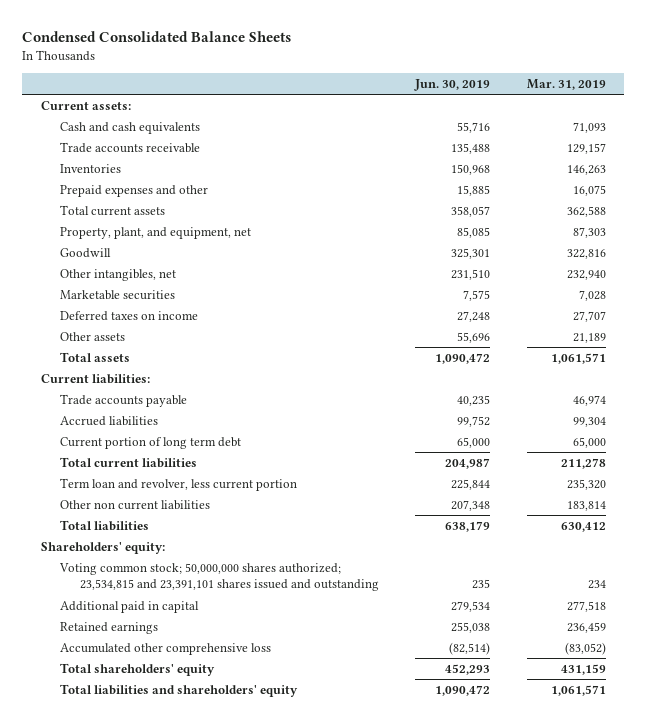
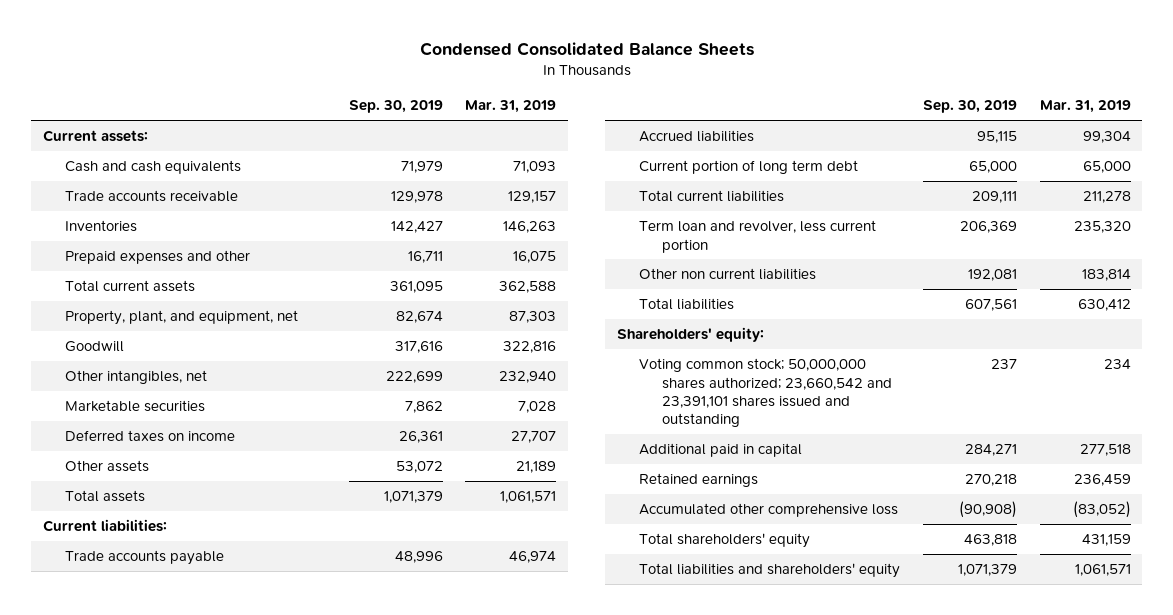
[414,78,491,91] Jun. 30, 2019 -> none
none -> [348,100,443,114] Sep. 30, 2019
[59,562,380,592] Voting common stock; 50,000,000 shares authorized; 23,534,815 and 23,391,101 shares issued and outstanding -> [639,358,892,428] Voting common stock; 50,000,000 shares authorized; 23,660,542 and 23,391,101 shares issued and outstanding

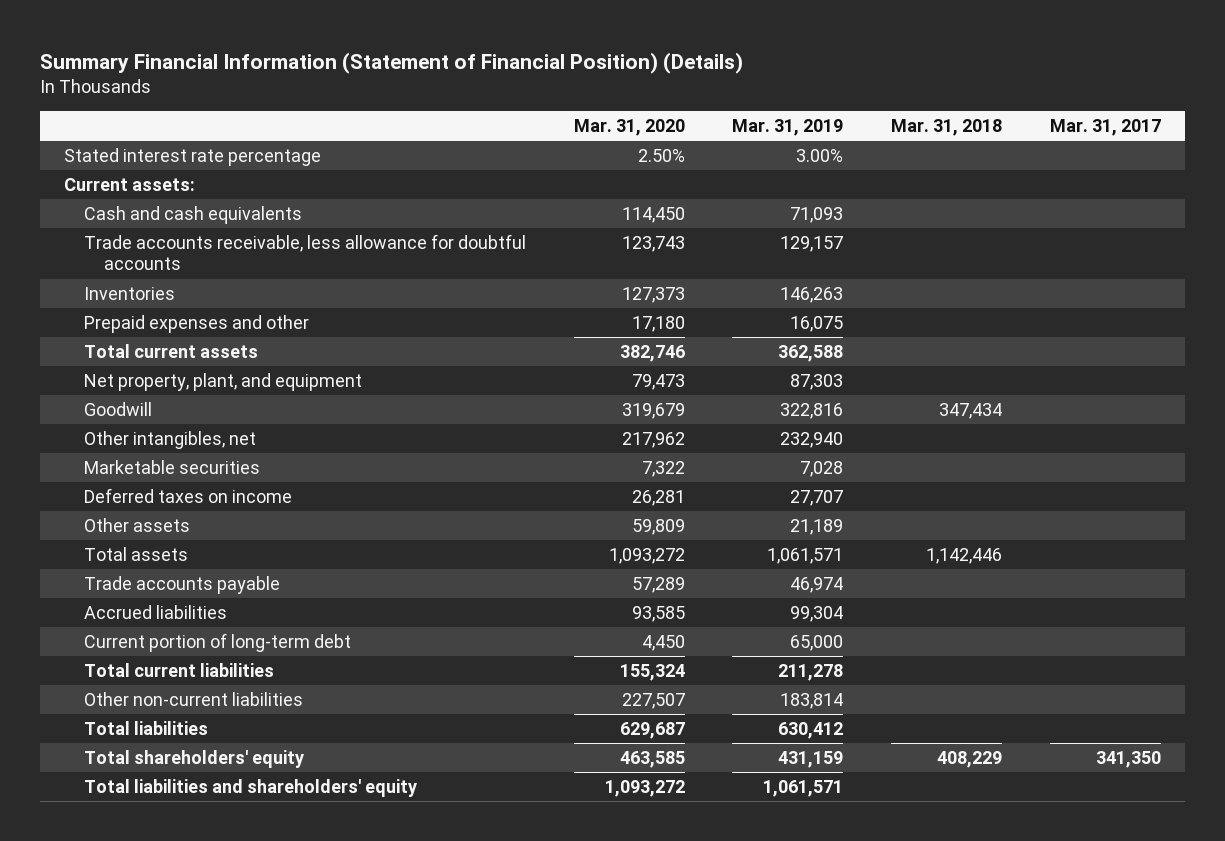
[419,41,754,56] Condensed Consolidated Balance Sheets -> [40,51,744,74] Summary Financial Information (Statement of Financial Position) (Details)
[348,100,443,114] Sep. 30, 2019 -> none
none -> [573,119,685,137] Mar. 31, 2020
none -> [891,119,1003,137] Mar. 31, 2018
none -> [1049,119,1161,137] Mar. 31, 2017
none -> [64,148,322,167] Stated interest rate percentage
[64,190,238,203] Trade accounts receivable -> [83,234,526,271] Trade accounts receivable, less allowance for doubtful accounts
[64,310,298,326] Property, plant, and equipment, net -> [83,373,362,392] Net property, plant, and equipment
[42,519,167,533] Current liabilities: -> none
[639,160,859,175] Current portion of long term debt -> [83,633,351,653] Current portion of long-term debt
[639,220,877,253] Term loan and revolver, less current portion -> none
[639,268,817,281] Other non current liabilities -> [83,692,303,707] Other non-current liabilities
[616,327,764,343] Shareholders' equity: -> none
[639,358,892,428] Voting common stock; 50,000,000 shares authorized; 23,660,542 and 23,391,101 shares issued and outstanding -> none
[639,443,803,458] Additional paid in capital -> none
[639,473,759,488] Retained earnings -> none
[639,503,899,518] Accumulated other comprehensive loss -> none

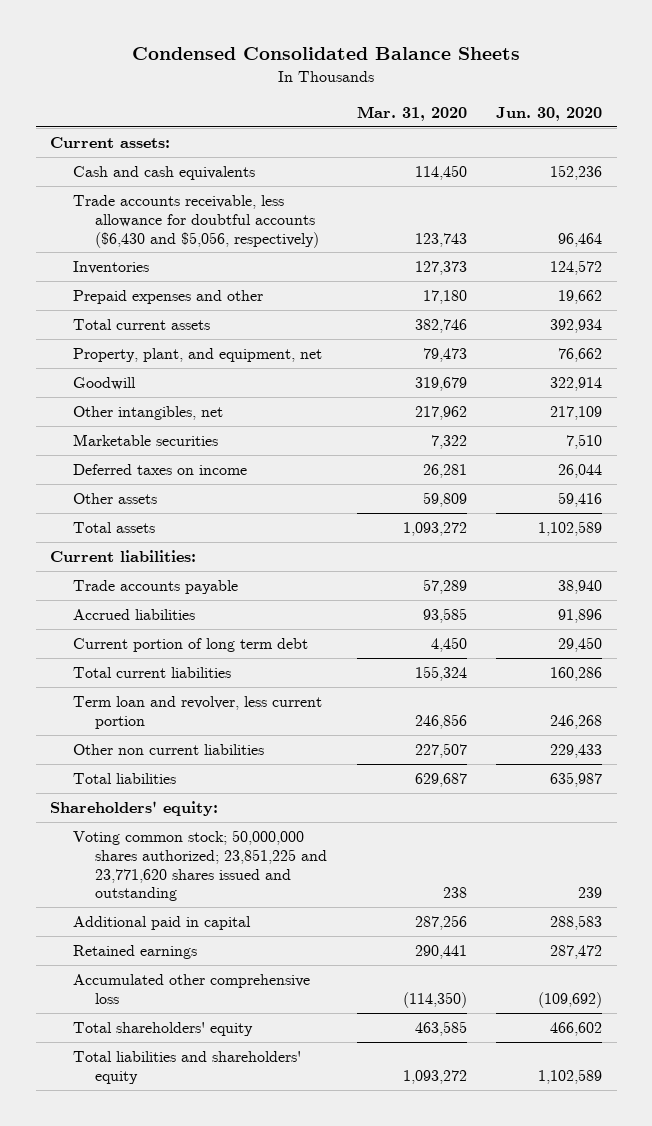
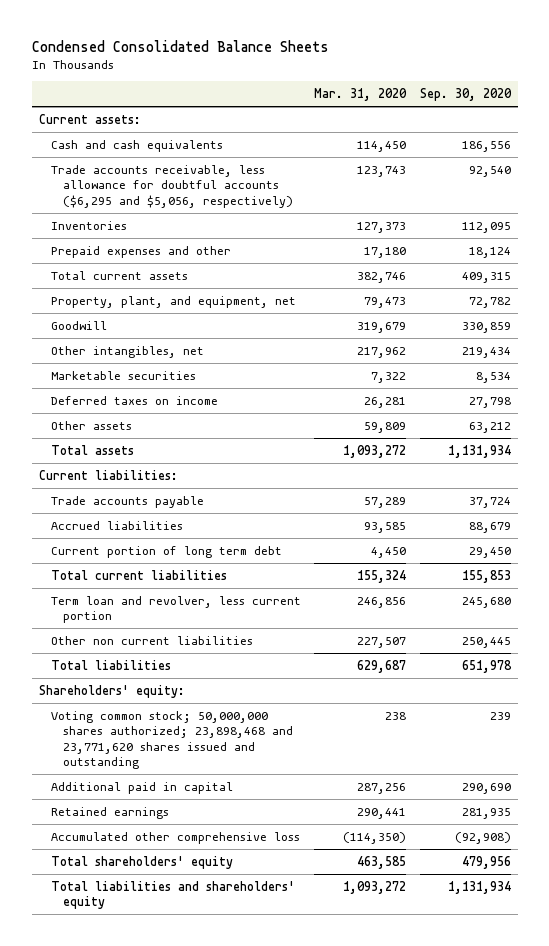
[496,106,603,121] Jun. 30, 2020 -> none
none -> [419,88,512,102] Sep. 30, 2020
[72,194,320,248] Trade accounts receivable, less allowance for doubtful accounts ($6,430 and $5,056, respectively) -> [51,164,294,208] Trade accounts receivable, less allowance for doubtful accounts ($6,295 and $5,056, respectively)
[72,829,328,902] Voting common stock; 50,000,000 shares authorized; 23,851,225 and 23,771,620 shares issued and outstanding -> [51,710,294,770] Voting common stock; 50,000,000 shares authorized; 23,898,468 and 23,771,620 shares issued and outstanding

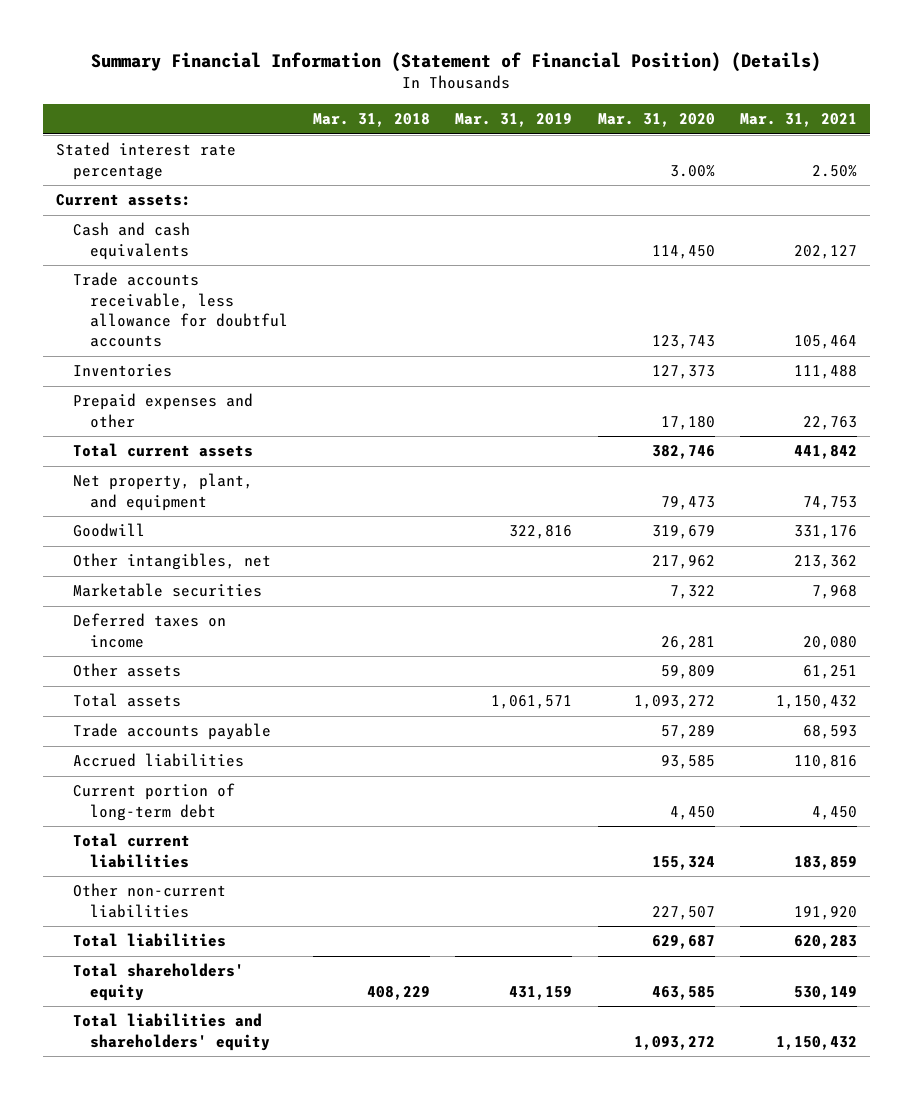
[31,39,329,52] Condensed Consolidated Balance Sheets -> [91,52,822,73] Summary Financial Information (Statement of Financial Position) (Details)
[419,88,512,102] Sep. 30, 2020 -> none
none -> [312,113,430,128] Mar. 31, 2018
none -> [455,113,573,128] Mar. 31, 2019
none -> [739,113,857,128] Mar. 31, 2021
none -> [55,142,236,180] Stated interest rate percentage
[51,164,294,208] Trade accounts receivable, less allowance for doubtful accounts ($6,295 and $5,056, respectively) -> [72,272,288,348] Trade accounts receivable, less allowance for doubtful accounts
[51,295,297,308] Property, plant, and equipment, net -> [72,473,253,511] Net property, plant, and equipment
[38,469,178,480] Current liabilities: -> none
[51,545,283,558] Current portion of long term debt -> [72,783,235,821] Current portion of long-term debt
[51,595,302,624] Term loan and revolver, less current portion -> none
[51,635,254,645] Other non current liabilities -> [72,883,226,918] Other non-current liabilities
[38,684,185,698] Shareholders' equity: -> none
[51,710,294,770] Voting common stock; 50,000,000 shares authorized; 23,898,468 and 23,771,620 shares issued and outstanding -> none
[51,781,234,794] Additional paid in capital -> none
[51,806,170,819] Retained earnings -> none
[51,831,301,844] Accumulated other comprehensive loss -> none

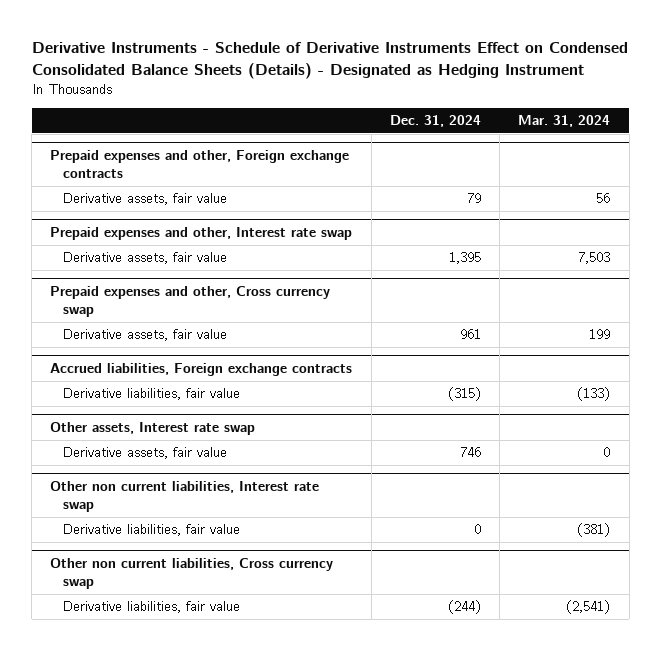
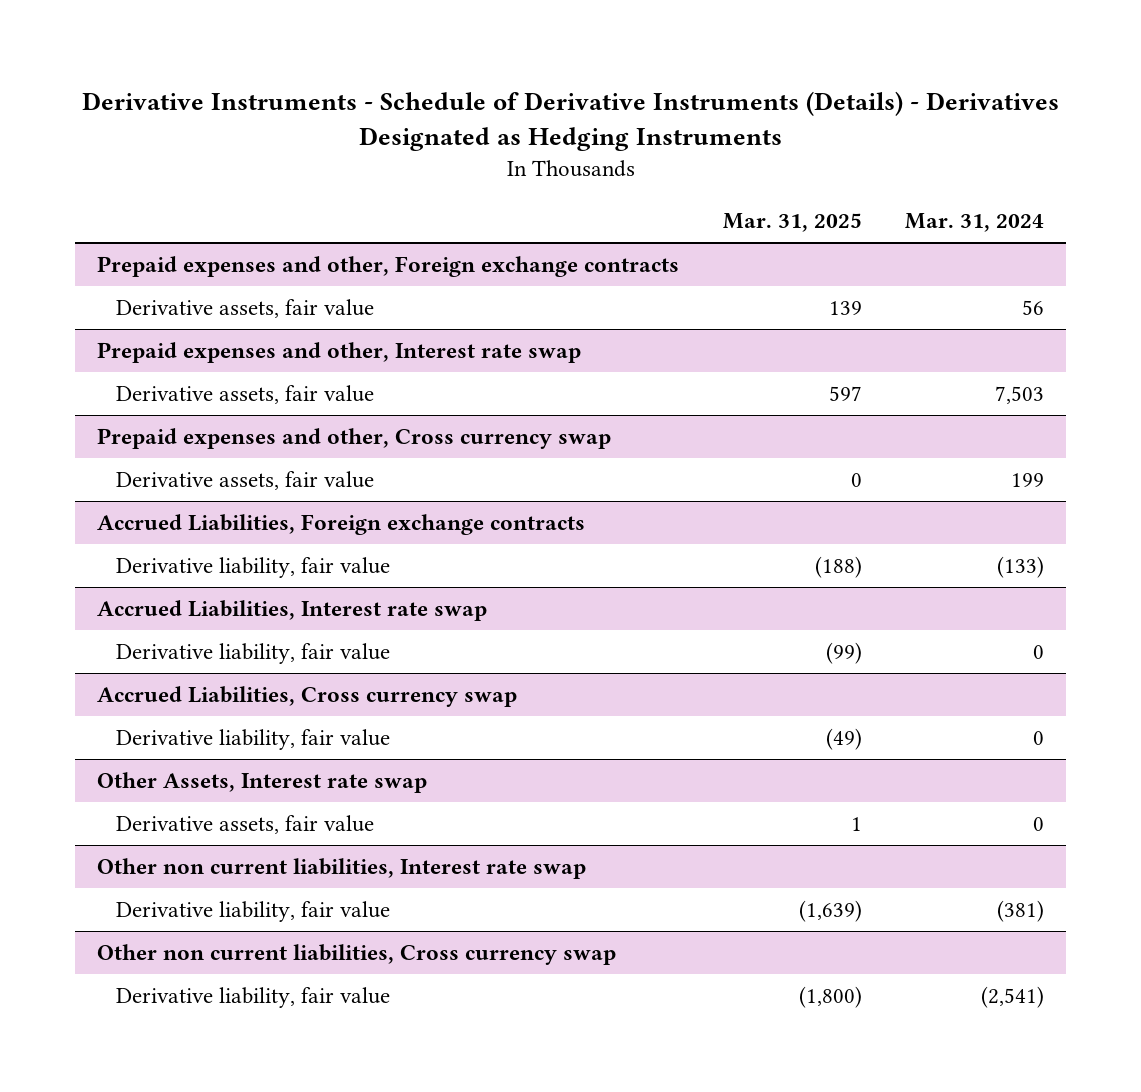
[31,42,628,80] Derivative Instruments - Schedule of Derivative Instruments Effect on Condensed Consolidated Balance Sheets (Details) - Designated as Hedging Instrument -> [81,90,1059,152] Derivative Instruments - Schedule of Derivative Instruments (Details) - Derivatives Designated as Hedging Instruments
[389,115,481,128] Dec. 31, 2024 -> none
none -> [722,212,862,232] Mar. 31, 2025
[50,363,353,377] Accrued liabilities, Foreign exchange contracts -> [96,514,585,536] Accrued Liabilities, Foreign exchange contracts
[63,388,241,401] Derivative liabilities, fair value -> [116,557,391,579] Derivative liability, fair value
none -> [96,600,487,622] Accrued Liabilities, Interest rate swap
none -> [116,643,391,665] Derivative liability, fair value
none -> [96,686,517,708] Accrued Liabilities, Cross currency swap
none -> [116,729,391,751] Derivative liability, fair value
[50,422,256,436] Other assets, Interest rate swap -> [96,772,427,794] Other Assets, Interest rate swap
[63,524,241,537] Derivative liabilities, fair value -> [116,901,391,923] Derivative liability, fair value
[63,601,241,614] Derivative liabilities, fair value -> [116,987,391,1009] Derivative liability, fair value

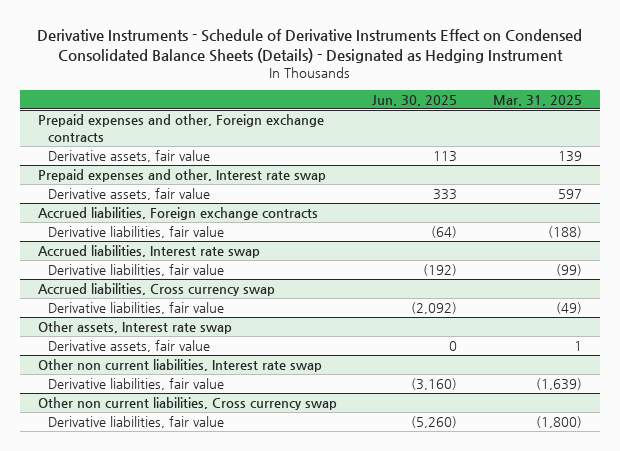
[81,90,1059,152] Derivative Instruments - Schedule of Derivative Instruments (Details) - Derivatives Designated as Hedging Instruments -> [36,28,582,63] Derivative Instruments - Schedule of Derivative Instruments Effect on Condensed Consolidated Balance Sheets (Details) - Designated as Hedging Instrument
[905,212,1045,232] Mar. 31, 2024 -> none
none -> [372,94,458,106] Jun. 30, 2025
[96,428,611,450] Prepaid expenses and other, Cross currency swap -> none
[116,471,375,491] Derivative assets, fair value -> none
[96,514,585,536] Accrued Liabilities, Foreign exchange contracts -> [37,207,318,221] Accrued liabilities, Foreign exchange contracts
[116,557,391,579] Derivative liability, fair value -> [48,226,225,239] Derivative liabilities, fair value
[96,600,487,622] Accrued Liabilities, Interest rate swap -> [37,245,260,259] Accrued liabilities, Interest rate swap
[116,643,391,665] Derivative liability, fair value -> [48,264,225,277] Derivative liabilities, fair value
[96,686,517,708] Accrued Liabilities, Cross currency swap -> [37,283,275,297] Accrued liabilities, Cross currency swap
[116,729,391,751] Derivative liability, fair value -> [48,302,225,315] Derivative liabilities, fair value
[96,772,427,794] Other Assets, Interest rate swap -> [37,321,232,335] Other assets, Interest rate swap
[116,901,391,923] Derivative liability, fair value -> [48,378,225,391] Derivative liabilities, fair value
[116,987,391,1009] Derivative liability, fair value -> [48,416,225,429] Derivative liabilities, fair value

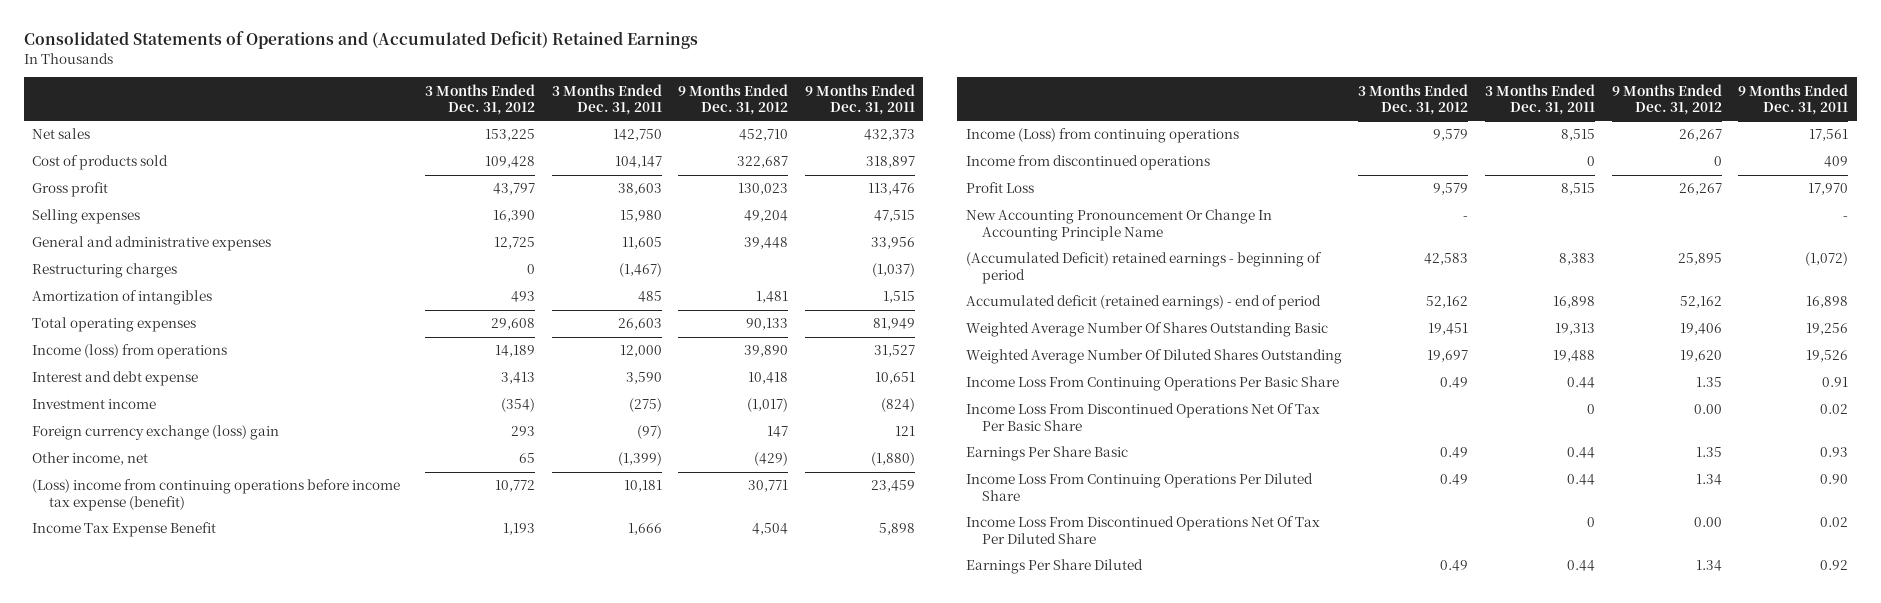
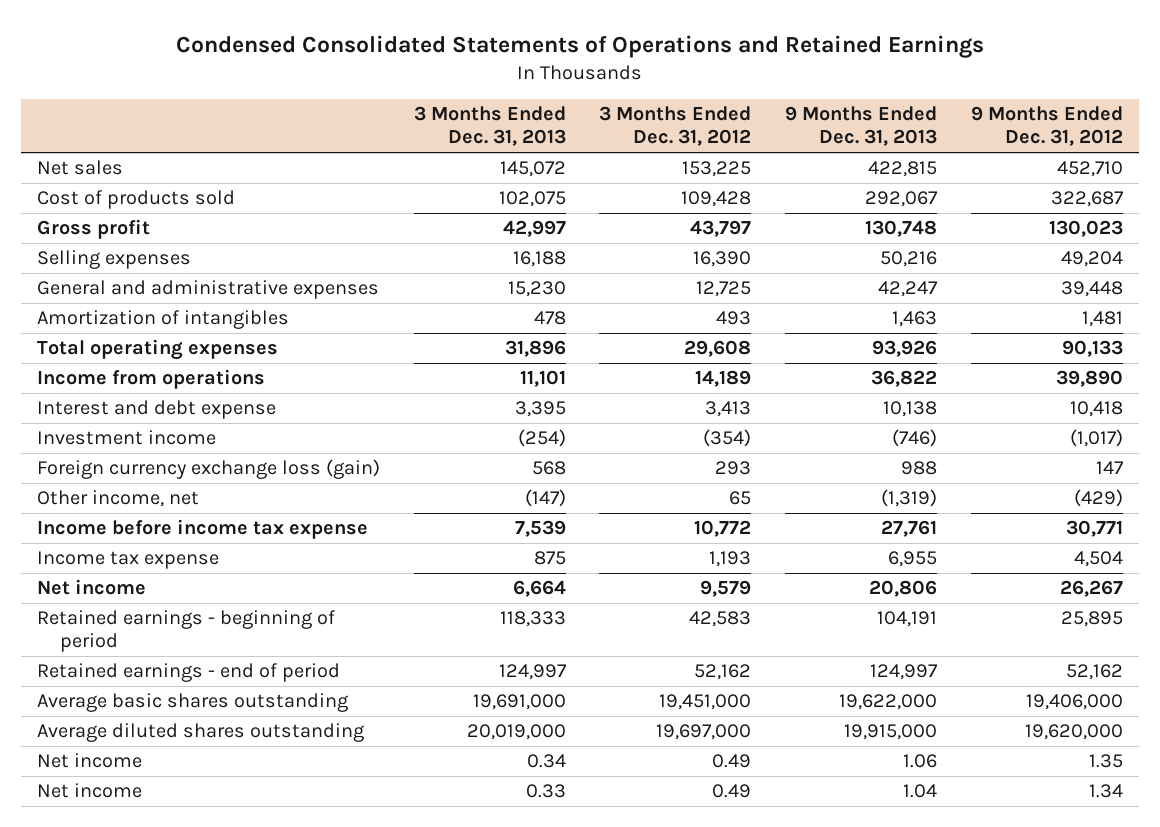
[24,31,699,50] Consolidated Statements of Operations and (Accumulated Deficit) Retained Earnings -> [175,34,984,58] Condensed Consolidated Statements of Operations and Retained Earnings
[551,83,662,115] 3 Months Ended Dec. 31, 2011 -> none
[805,83,916,115] 9 Months Ended Dec. 31, 2011 -> none
none -> [413,106,566,147] 3 Months Ended Dec. 31, 2013
none -> [785,106,938,147] 9 Months Ended Dec. 31, 2013
[32,263,178,279] Restructuring charges -> none
[32,344,228,360] Income (loss) from operations -> [37,369,266,390] Income from operations
[32,425,280,441] Foreign currency exchange (loss) gain -> [37,459,381,480] Foreign currency exchange loss (gain)
[965,128,1239,144] Income (Loss) from continuing operations -> none
[965,155,1210,171] Income from discontinued operations -> none
[965,209,1272,241] New Accounting Pronouncement Or Change In Accounting Principle Name -> none
[965,376,1339,392] Income Loss From Continuing Operations Per Basic Share -> none
[965,403,1320,431] Income Loss From Discontinued Operations Net Of Tax Per Basic Share -> none
[965,473,1313,501] Income Loss From Continuing Operations Per Diluted Share -> none
[965,516,1320,544] Income Loss From Discontinued Operations Net Of Tax Per Diluted Share -> none
[32,479,401,511] (Loss) income from continuing operations before income tax expense (benefit) -> [37,519,369,540] Income before income tax expense
[32,522,217,538] Income Tax Expense Benefit -> [37,551,220,570] Income tax expense
[965,182,1034,194] Profit Loss -> [37,579,147,596] Net income
[965,252,1322,284] (Accumulated Deficit) retained earnings - beginning of period -> [37,610,336,653] Retained earnings - beginning of period
[965,295,1321,311] Accumulated deficit (retained earnings) - end of period -> [37,663,341,683] Retained earnings - end of period
[965,322,1328,338] Weighted Average Number Of Shares Outstanding Basic -> [37,693,349,713] Average basic shares outstanding
[1428,323,1469,336] 19,451 -> [659,694,752,711] 19,451,000
[1679,323,1722,336] 19,406 -> [1025,694,1123,711] 19,406,000
[965,349,1342,365] Weighted Average Number Of Diluted Shares Outstanding -> [37,723,365,743] Average diluted shares outstanding
[1427,350,1469,363] 19,697 -> [656,724,752,741] 19,697,000
[1679,350,1722,363] 19,620 -> [1024,724,1123,741] 19,620,000
[965,446,1128,462] Earnings Per Share Basic -> [37,753,143,769] Net income
[965,559,1143,575] Earnings Per Share Diluted -> [37,783,143,799] Net income

